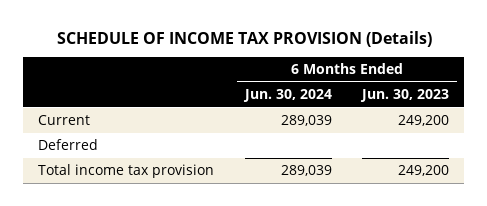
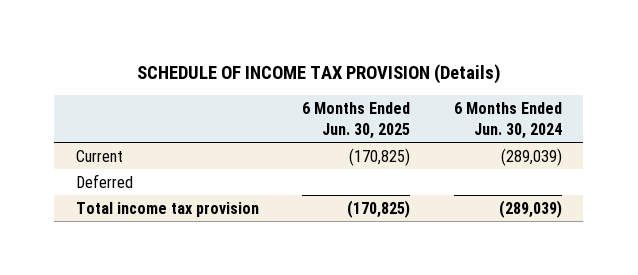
[360,88,450,102] Jun. 30, 2023 -> none
none -> [302,101,411,139] 6 Months Ended Jun. 30, 2025
[280,115,332,127] 289,039 -> [500,147,562,166] (289,039)
[280,165,332,177] 289,039 -> [498,199,562,218] (289,039)

